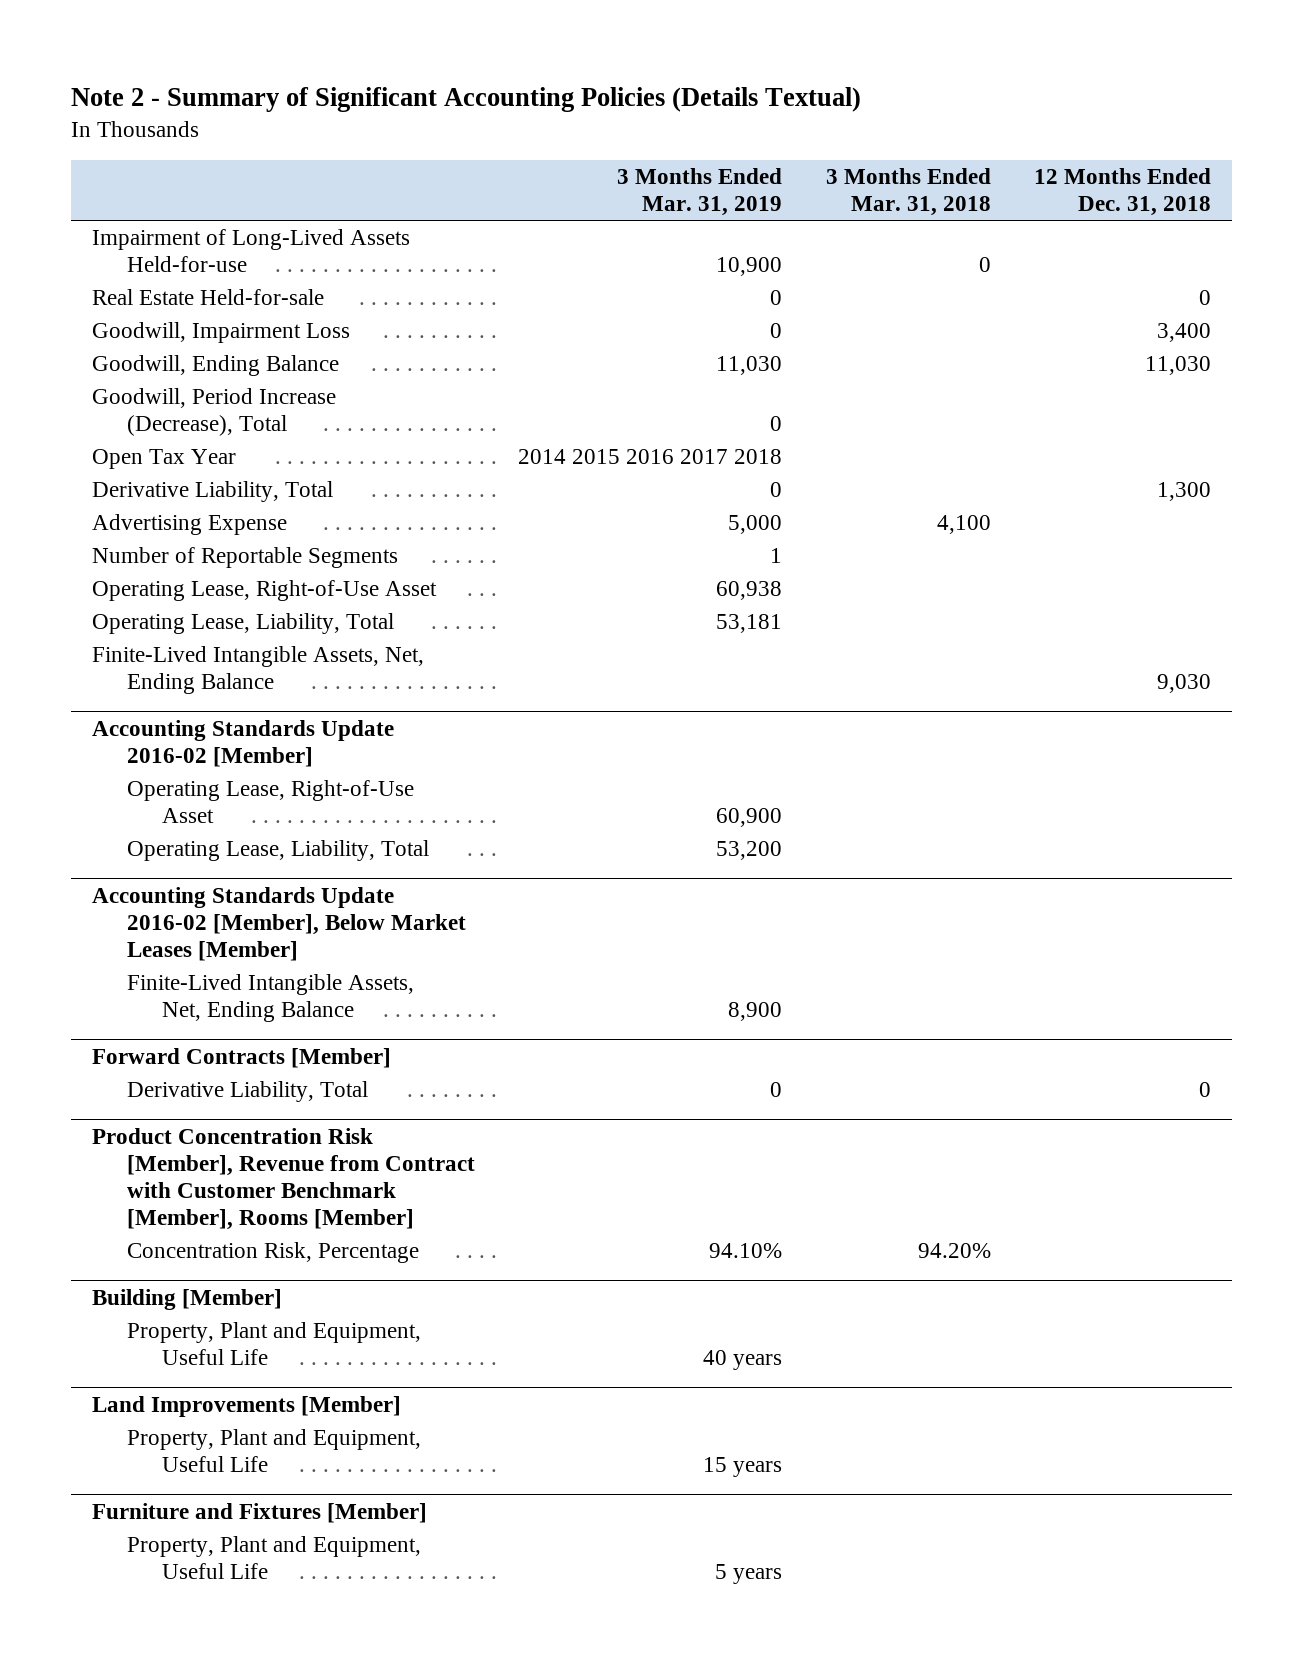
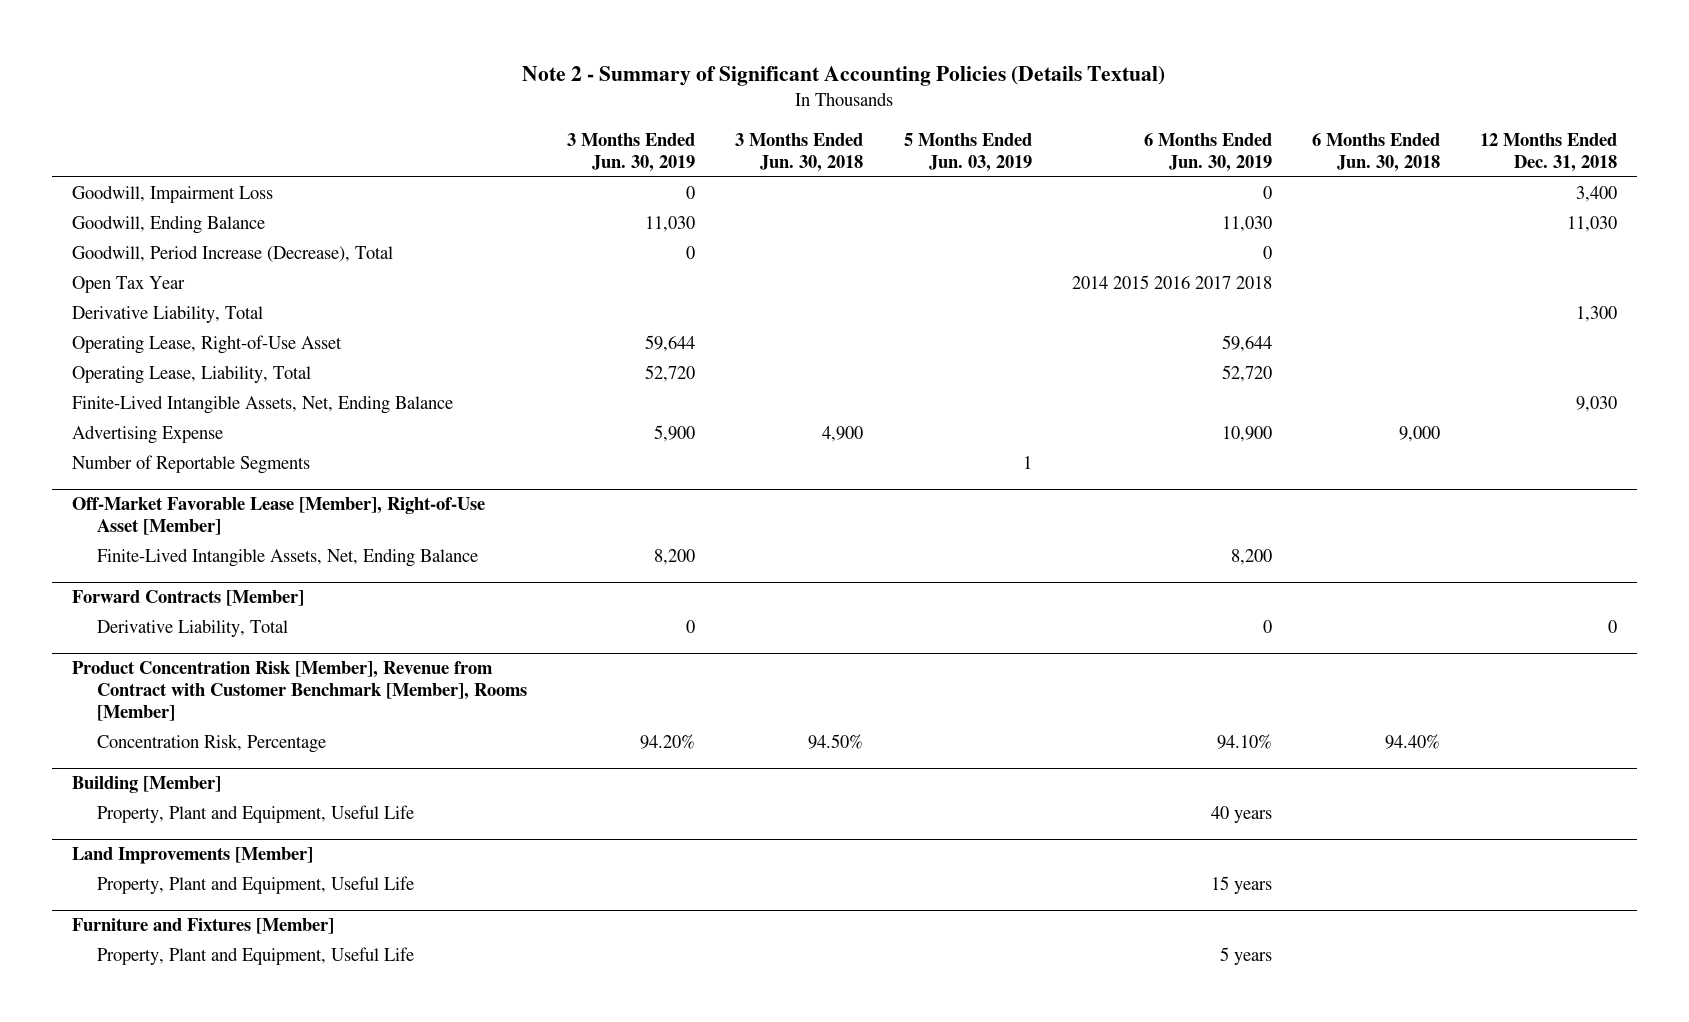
[617,167,783,217] 3 Months Ended Mar. 31, 2019 -> none
[825,167,991,217] 3 Months Ended Mar. 31, 2018 -> none
none -> [567,132,696,172] 3 Months Ended Jun. 30, 2019
none -> [735,132,864,172] 3 Months Ended Jun. 30, 2018
none -> [903,132,1032,172] 5 Months Ended Jun. 03, 2019
none -> [1143,132,1272,172] 6 Months Ended Jun. 30, 2019
none -> [1311,132,1440,172] 6 Months Ended Jun. 30, 2018
[92,228,411,273] Impairment of Long-Lived Assets Held-for-use -> none
[92,288,325,305] Real Estate Held-for-sale -> none
[92,719,395,767] Accounting Standards Update 2016-02 [Member] -> none
[127,779,415,824] Operating Lease, Right-of-Use Asset -> none
[127,839,430,861] Operating Lease, Liability, Total -> none
[92,886,467,961] Accounting Standards Update 2016-02 [Member], Below Market Leases [Member] -> none
[127,973,415,1023] Finite-Lived Intangible Assets, Net, Ending Balance -> none
[92,513,288,535] Advertising Expense -> [71,425,223,445] Advertising Expense
[92,546,399,568] Number of Reportable Segments -> [71,455,310,475] Number of Reportable Segments
none -> [71,497,485,536] Off-Market Favorable Lease [Member], Right-of-Use Asset [Member]
none -> [97,548,479,568] Finite-Lived Intangible Assets, Net, Ending Balance

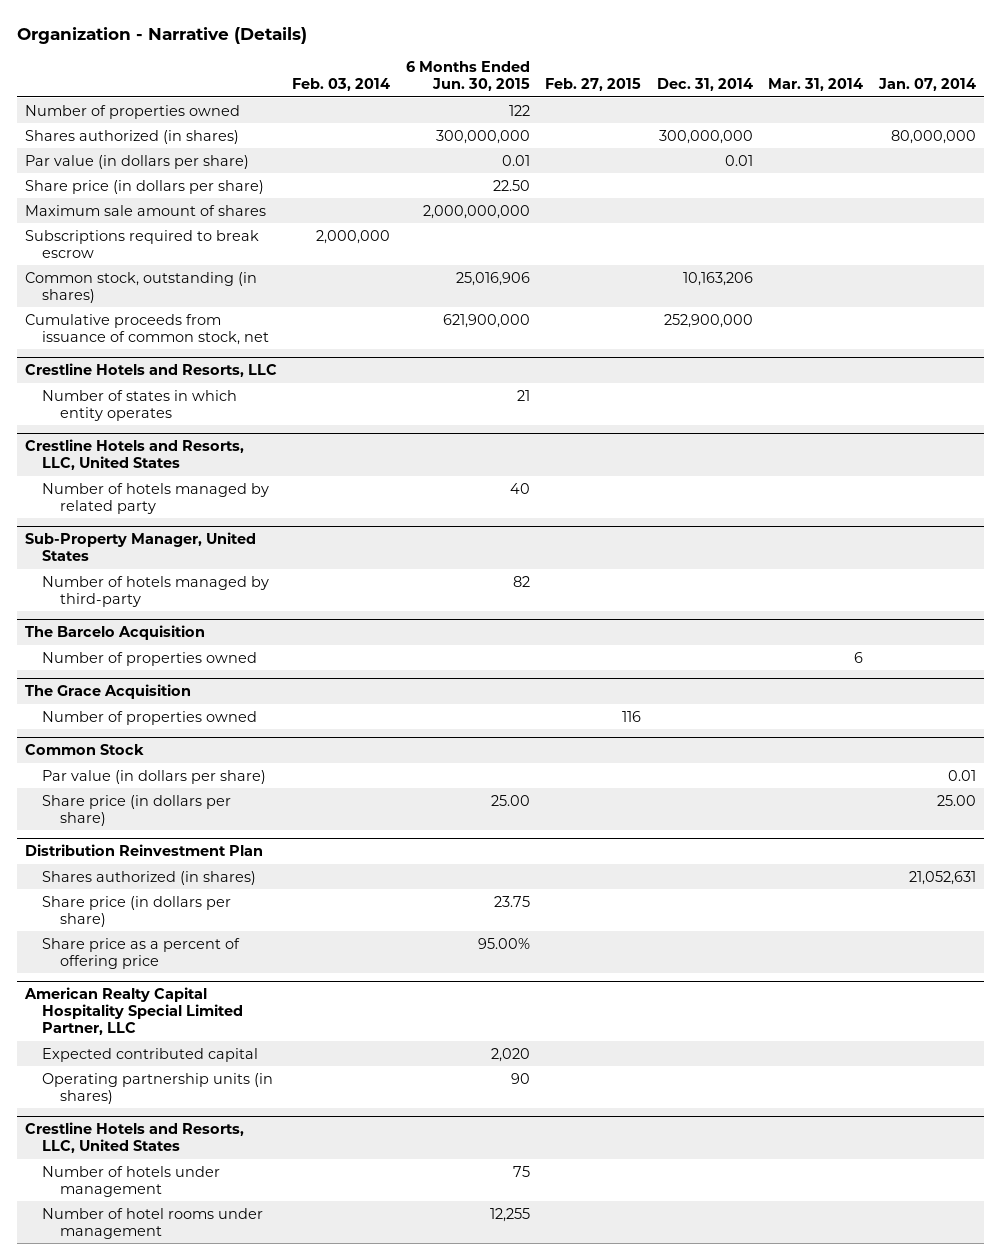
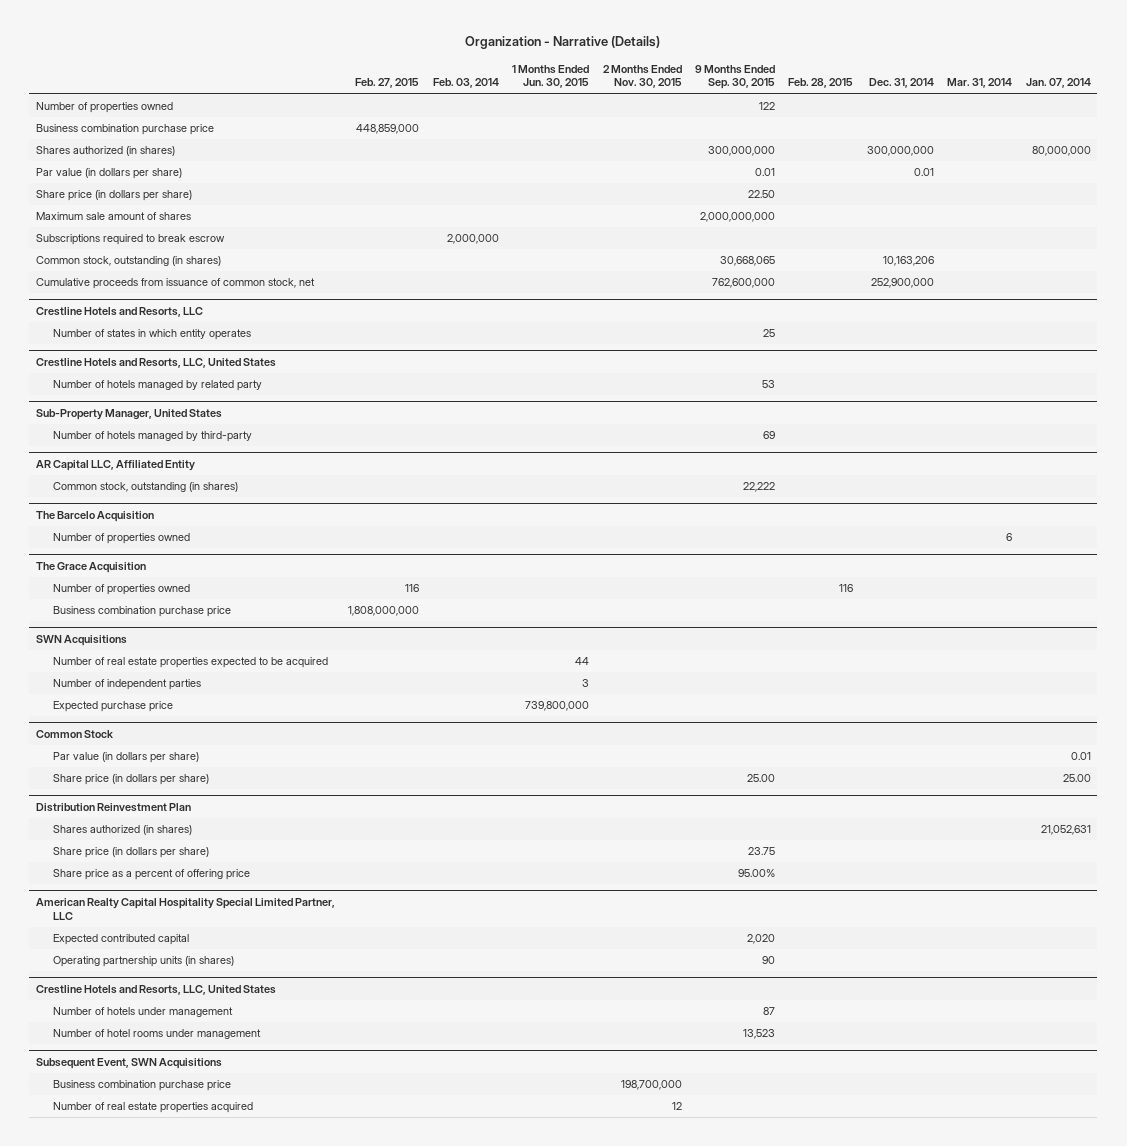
[405,61,530,92] 6 Months Ended Jun. 30, 2015 -> none
none -> [512,64,590,89] 1 Months Ended Jun. 30, 2015
none -> [602,64,682,89] 2 Months Ended Nov. 30, 2015
none -> [694,64,775,90] 9 Months Ended Sep. 30, 2015
none -> [788,78,854,89] Feb. 28, 2015
none -> [35,124,214,136] Business combination purchase price
none -> [35,460,195,472] AR Capital LLC, Affiliated Entity
none -> [52,482,238,493] Common stock, outstanding (in shares)
none -> [52,606,231,618] Business combination purchase price
none -> [35,635,127,647] SWN Acquisitions
none -> [52,657,328,669] Number of real estate properties expected to be acquired
none -> [52,679,201,691] Number of independent parties
none -> [52,701,173,713] Expected purchase price
none -> [35,1058,222,1070] Subsequent Event, SWN Acquisitions
none -> [52,1080,231,1092] Business combination purchase price
none -> [52,1102,253,1114] Number of real estate properties acquired

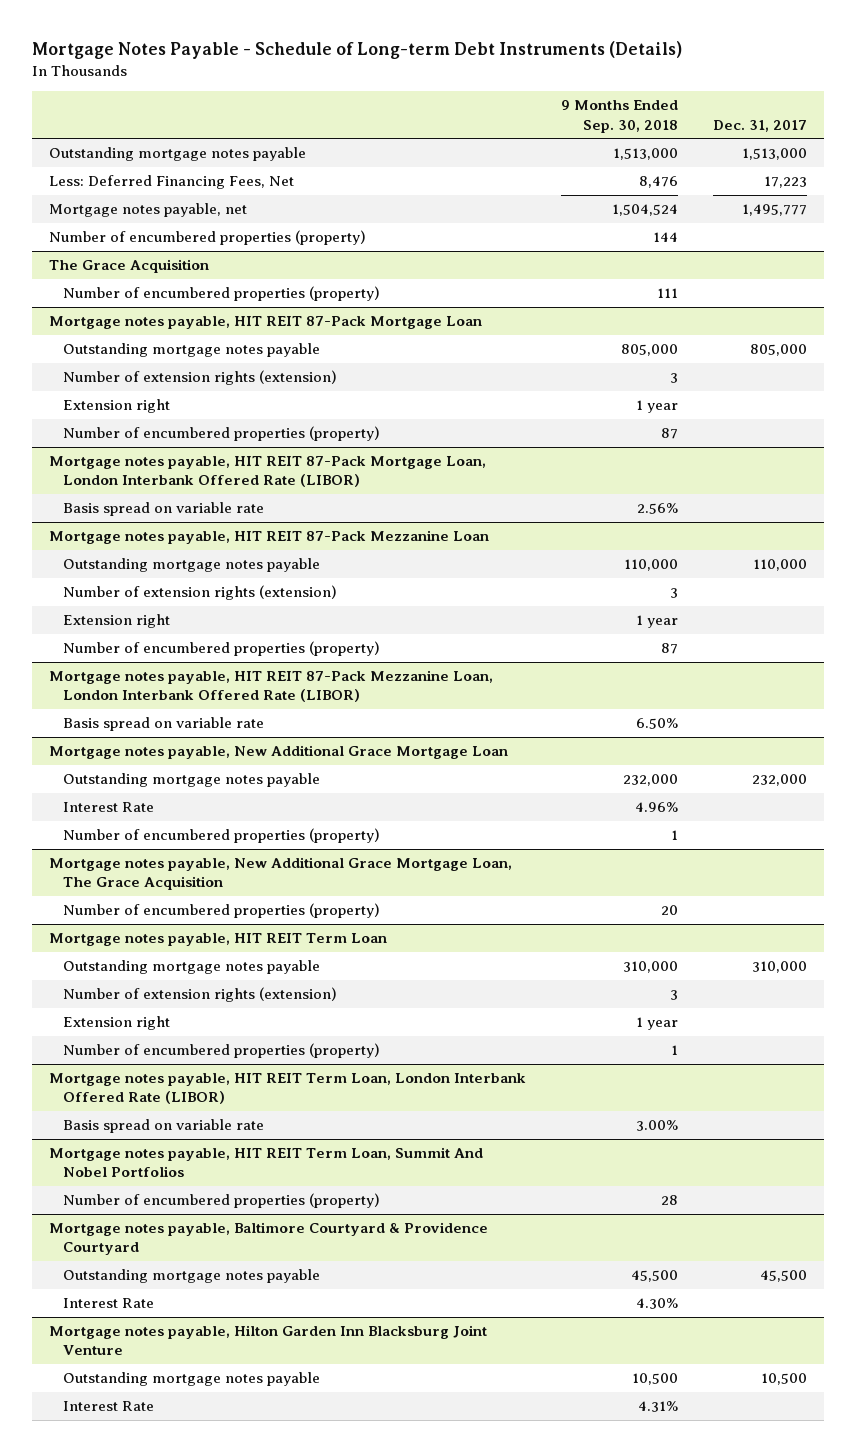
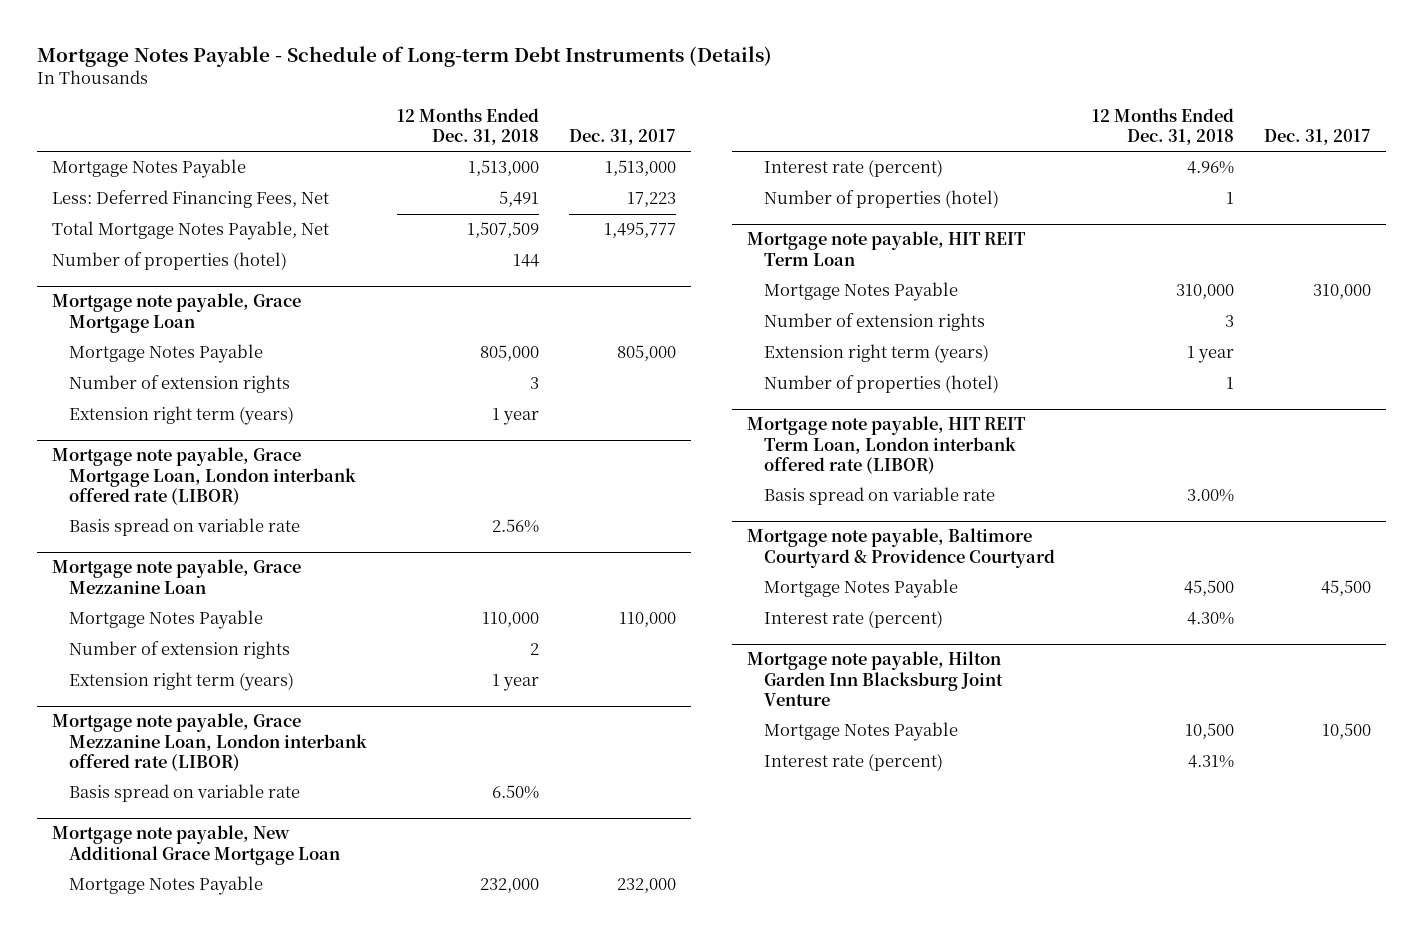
[560,100,678,133] 9 Months Ended Sep. 30, 2018 -> none
none -> [396,107,539,145] 12 Months Ended Dec. 31, 2018
[49,147,307,162] Outstanding mortgage notes payable -> [51,159,246,179] Mortgage Notes Payable
[49,259,210,274] The Grace Acquisition -> none
[62,286,380,302] Number of encumbered properties (property) -> none
[49,316,483,330] Mortgage notes payable, HIT REIT 87-Pack Mortgage Loan -> none
[62,343,320,358] Outstanding mortgage notes payable -> none
[62,370,337,386] Number of extension rights (extension) -> none
[62,399,170,414] Extension right -> none
[62,426,380,442] Number of encumbered properties (property) -> none
[49,203,248,218] Mortgage notes payable, net -> [51,221,329,241] Total Mortgage Notes Payable, Net
[49,230,367,246] Number of encumbered properties (property) -> [51,252,287,271] Number of properties (hotel)
none -> [51,293,301,333] Mortgage note payable, Grace Mortgage Loan
none -> [68,344,263,364] Mortgage Notes Payable
none -> [68,375,290,394] Number of extension rights
none -> [68,406,294,426] Extension right term (years)
[49,456,487,488] Mortgage notes payable, HIT REIT 87-Pack Mortgage Loan, London Interbank Offered Rate (LIBOR) -> [51,447,356,505] Mortgage note payable, Grace Mortgage Loan, London interbank offered rate (LIBOR)
[49,530,490,545] Mortgage notes payable, HIT REIT 87-Pack Mezzanine Loan -> none
[62,558,320,573] Outstanding mortgage notes payable -> none
[62,585,337,601] Number of extension rights (extension) -> none
[62,614,170,629] Extension right -> none
[62,641,380,657] Number of encumbered properties (property) -> none
none -> [51,559,301,594] Mortgage note payable, Grace Mezzanine Loan
none -> [68,610,263,630] Mortgage Notes Payable
none -> [68,641,290,660] Number of extension rights
none -> [68,672,294,692] Extension right term (years)
[49,670,494,703] Mortgage notes payable, HIT REIT 87-Pack Mezzanine Loan, London Interbank Offered Rate (LIBOR) -> [51,713,367,771] Mortgage note payable, Grace Mezzanine Loan, London interbank offered rate (LIBOR)
[49,857,513,891] Mortgage notes payable, New Additional Grace Mortgage Loan, The Grace Acquisition -> none
[62,903,380,919] Number of encumbered properties (property) -> none
[49,745,509,760] Mortgage notes payable, New Additional Grace Mortgage Loan -> [51,825,340,865] Mortgage note payable, New Additional Grace Mortgage Loan
[62,773,320,788] Outstanding mortgage notes payable -> [68,876,263,896] Mortgage Notes Payable
[62,802,154,813] Interest Rate -> [763,159,943,178] Interest rate (percent)
[62,828,380,844] Number of encumbered properties (property) -> [763,190,999,209] Number of properties (hotel)
[49,933,388,947] Mortgage notes payable, HIT REIT Term Loan -> [746,231,1026,266] Mortgage note payable, HIT REIT Term Loan
[62,960,320,975] Outstanding mortgage notes payable -> [763,282,958,302] Mortgage Notes Payable
[62,987,337,1003] Number of extension rights (extension) -> [763,313,985,332] Number of extension rights
[62,1016,170,1031] Extension right -> [763,344,989,364] Extension right term (years)
[62,1043,380,1059] Number of encumbered properties (property) -> [763,375,999,394] Number of properties (hotel)
[49,1073,527,1105] Mortgage notes payable, HIT REIT Term Loan, London Interbank Offered Rate (LIBOR) -> [746,416,1026,474] Mortgage note payable, HIT REIT Term Loan, London interbank offered rate (LIBOR)
[49,1147,484,1178] Mortgage notes payable, HIT REIT Term Loan, Summit And Nobel Portfolios -> none
[62,1193,380,1209] Number of encumbered properties (property) -> none
[49,1222,489,1256] Mortgage notes payable, Baltimore Courtyard & Providence Courtyard -> [746,528,1055,568] Mortgage note payable, Baltimore Courtyard & Providence Courtyard
[62,1269,320,1284] Outstanding mortgage notes payable -> [763,579,958,599] Mortgage Notes Payable
[62,1298,154,1309] Interest Rate -> [763,610,943,629] Interest rate (percent)
[49,1325,488,1356] Mortgage notes payable, Hilton Garden Inn Blacksburg Joint Venture -> [746,651,1003,706] Mortgage note payable, Hilton Garden Inn Blacksburg Joint Venture
[62,1372,320,1387] Outstanding mortgage notes payable -> [763,722,958,742] Mortgage Notes Payable
[62,1401,154,1412] Interest Rate -> [763,753,943,772] Interest rate (percent)

